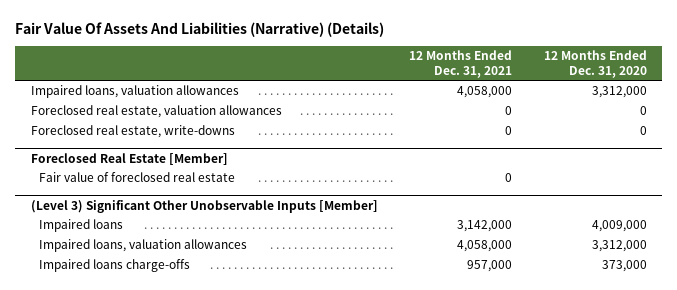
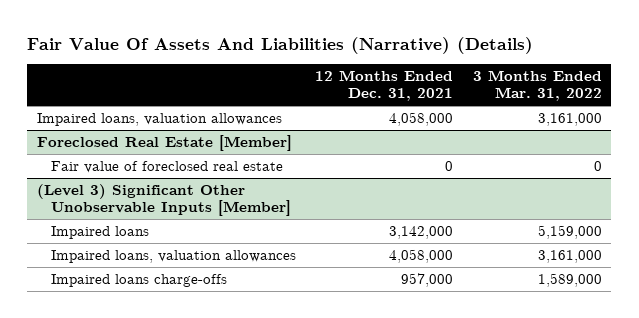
[543,50,647,78] 12 Months Ended Dec. 31, 2020 -> none
none -> [472,70,602,101] 3 Months Ended Mar. 31, 2022
[30,105,282,119] Foreclosed real estate, valuation allowances -> none
[30,125,235,139] Foreclosed real estate, write-downs -> none

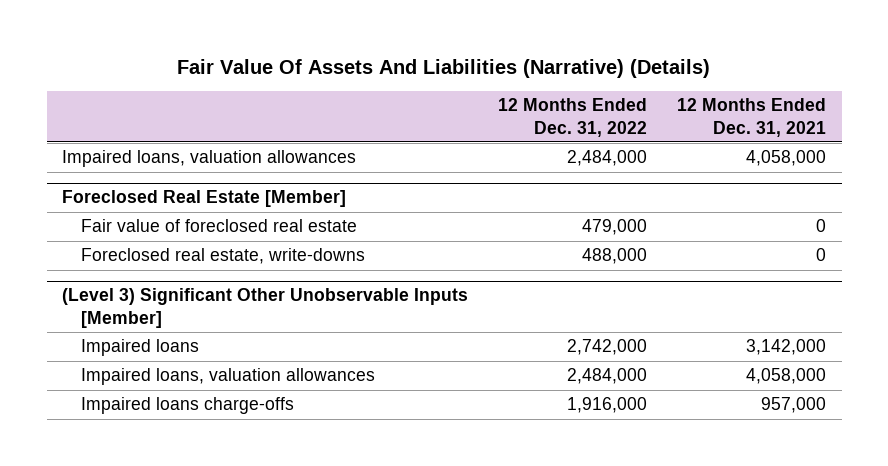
[472,70,602,101] 3 Months Ended Mar. 31, 2022 -> none
none -> [498,98,648,137] 12 Months Ended Dec. 31, 2022
none -> [80,248,365,265] Foreclosed real estate, write-downs

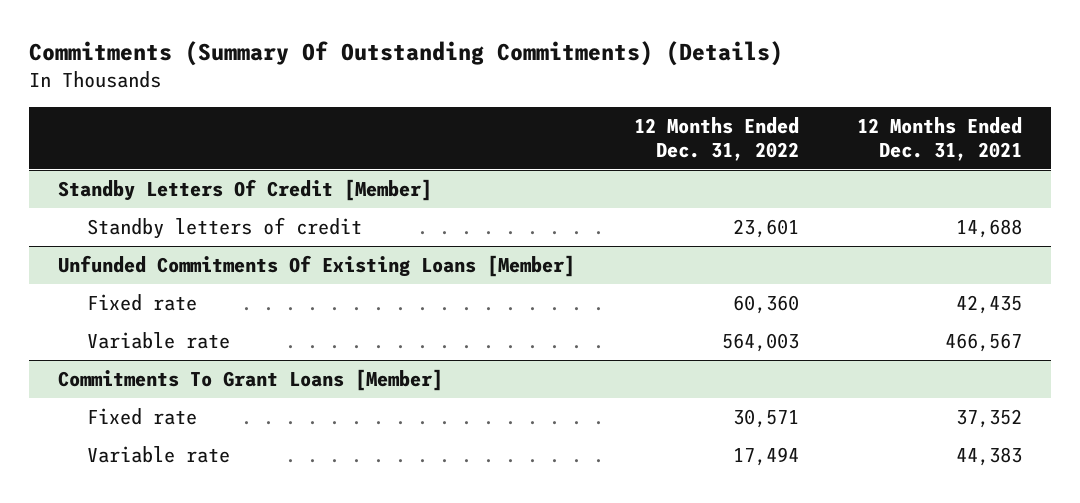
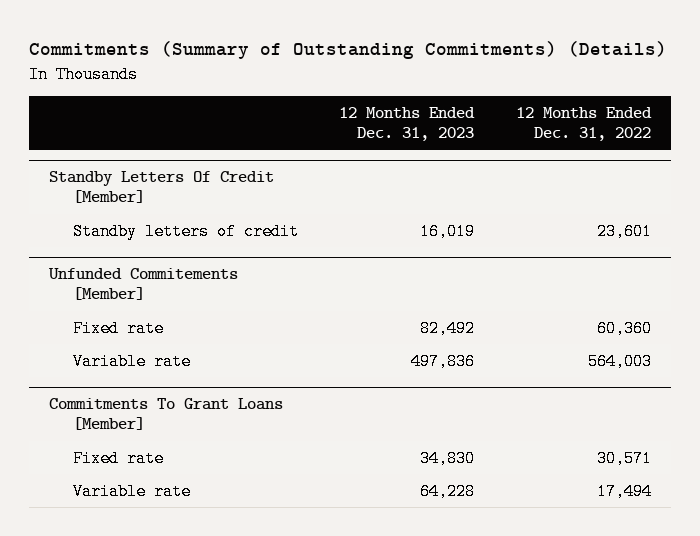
[28,40,783,66] Commitments (Summary Of Outstanding Commitments) (Details) -> [28,41,667,60] Commitments (Summary of Outstanding Commitments) (Details)
[857,116,1023,162] 12 Months Ended Dec. 31, 2021 -> none
none -> [339,106,476,142] 12 Months Ended Dec. 31, 2023
[58,254,576,277] Unfunded Commitments Of Existing Loans [Member] -> [48,267,239,301] Unfunded Commitements [Member]

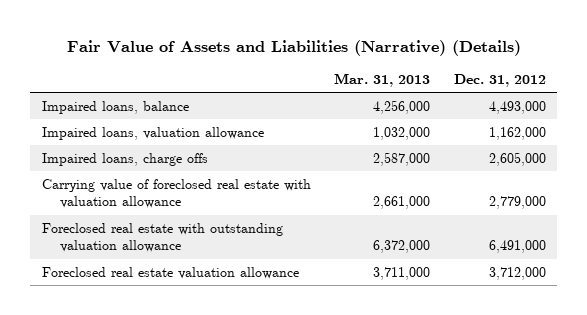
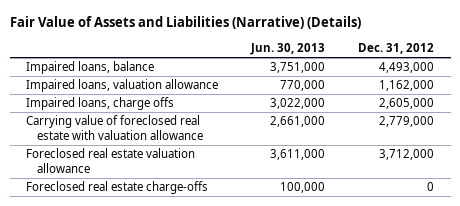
[334,73,431,88] Mar. 31, 2013 -> none
none -> [250,43,326,56] Jun. 30, 2013
[41,223,283,253] Foreclosed real estate with outstanding valuation allowance -> none
none -> [26,181,209,195] Foreclosed real estate charge-offs

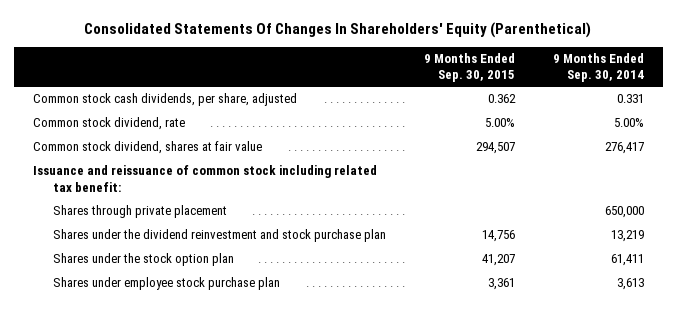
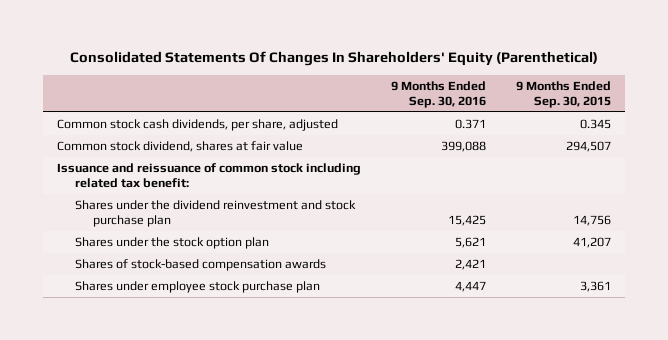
[552,53,644,83] 9 Months Ended Sep. 30, 2014 -> none
none -> [390,80,486,108] 9 Months Ended Sep. 30, 2016
[32,117,185,131] Common stock dividend, rate -> none
[487,94,516,104] 0.362 -> [579,119,611,130] 0.345
[52,205,227,219] Shares through private placement -> none
none -> [74,259,326,272] Shares of stock-based compensation awards

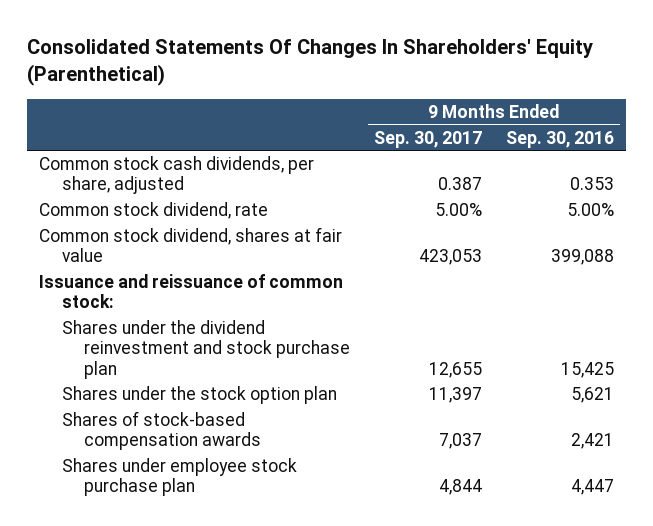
[515,80,611,108] 9 Months Ended Sep. 30, 2015 -> none
none -> [374,130,483,148] Sep. 30, 2017
[454,119,486,130] 0.371 -> [569,177,614,191] 0.353
none -> [38,202,268,220] Common stock dividend, rate
[57,163,362,189] Issuance and reissuance of common stock including related tax benefit: -> [38,274,343,309] Issuance and reissuance of common stock:

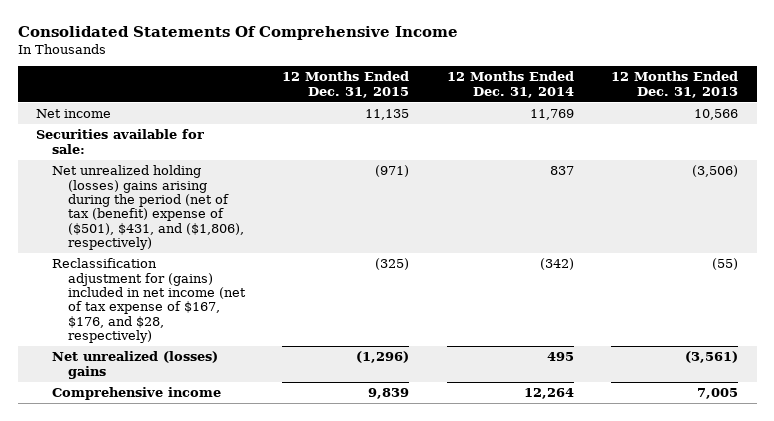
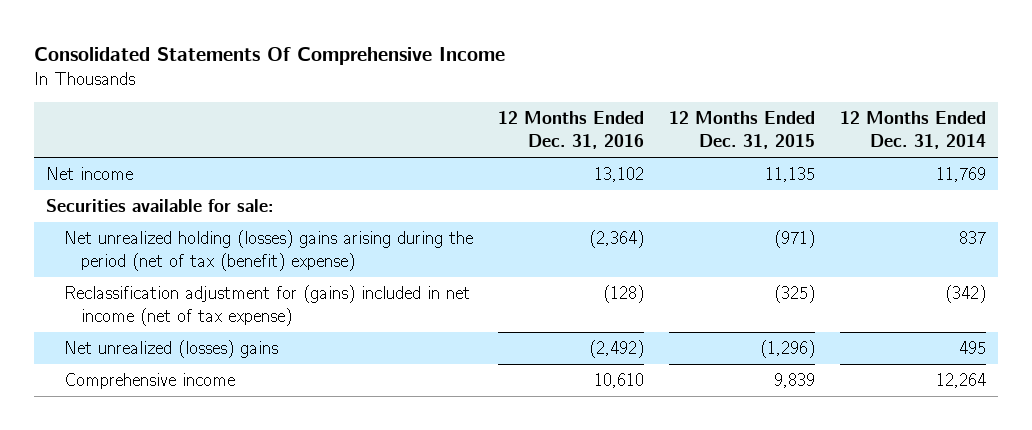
[611,71,739,98] 12 Months Ended Dec. 31, 2013 -> none
none -> [497,111,644,150] 12 Months Ended Dec. 31, 2016
[52,165,245,251] Net unrealized holding (losses) gains arising during the period (net of tax (benefit) expense of ($501), $431, and ($1,806), respectively) -> [63,230,473,271] Net unrealized holding (losses) gains arising during the period (net of tax (benefit) expense)
[52,258,247,344] Reclassification adjustment for (gains) included in net income (net of tax expense of $167, $176, and $28, respectively) -> [63,285,470,326] Reclassification adjustment for (gains) included in net income (net of tax expense)

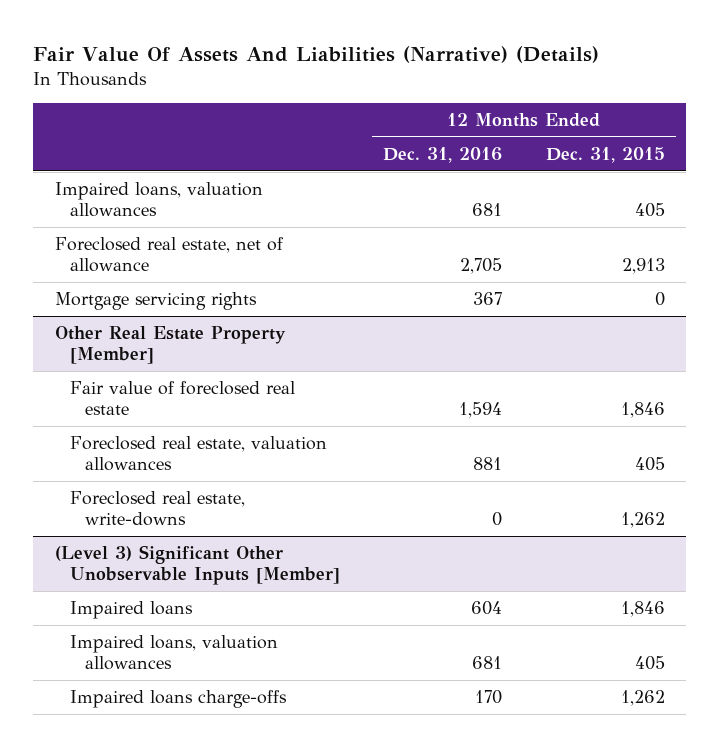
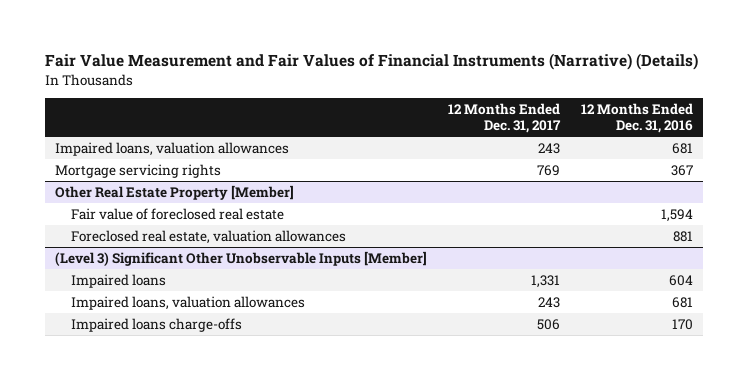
[33,45,600,63] Fair Value Of Assets And Liabilities (Narrative) (Details) -> [45,53,699,71] Fair Value Measurement and Fair Values of Financial Instruments (Narrative) (Details)
[545,146,665,163] Dec. 31, 2015 -> none
none -> [448,103,562,134] 12 Months Ended Dec. 31, 2017
[54,237,284,272] Foreclosed real estate, net of allowance -> none
[69,491,245,526] Foreclosed real estate, write-downs -> none

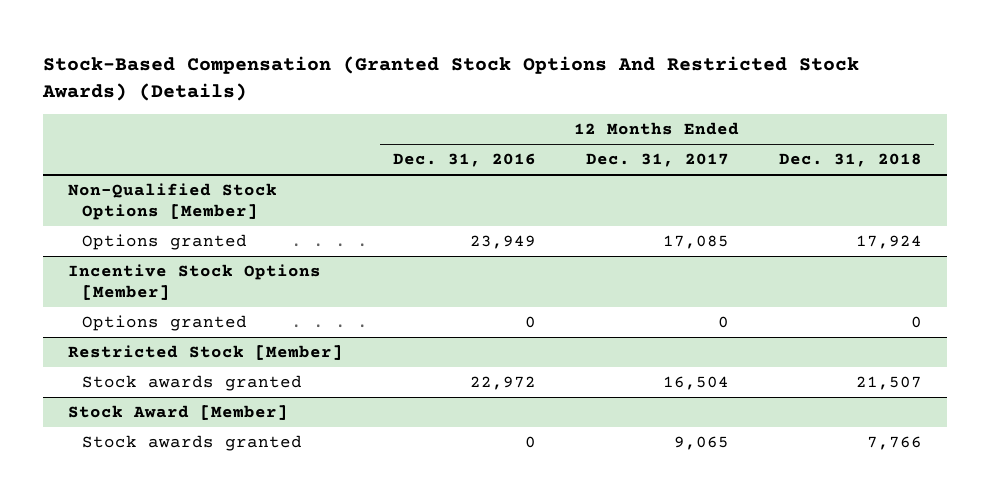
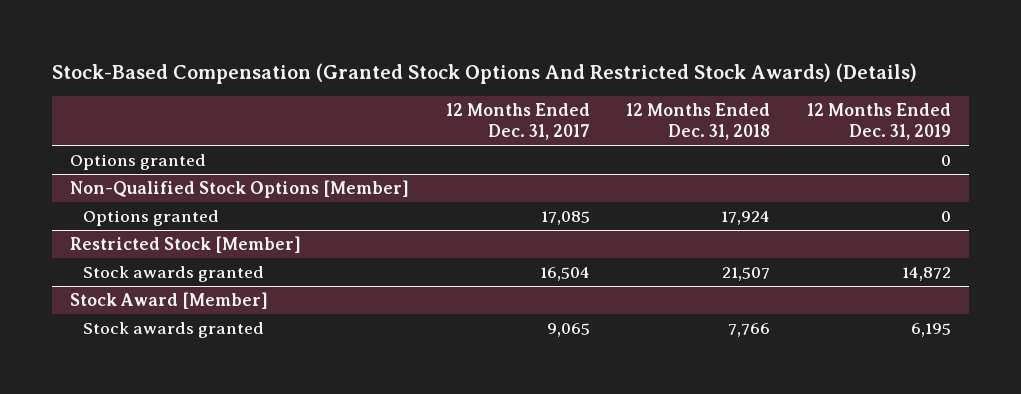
[392,153,536,168] Dec. 31, 2016 -> none
none -> [806,103,951,141] 12 Months Ended Dec. 31, 2019
none -> [69,154,206,171] Options granted
[67,264,321,301] Incentive Stock Options [Member] -> none
[82,315,248,332] Options granted -> none

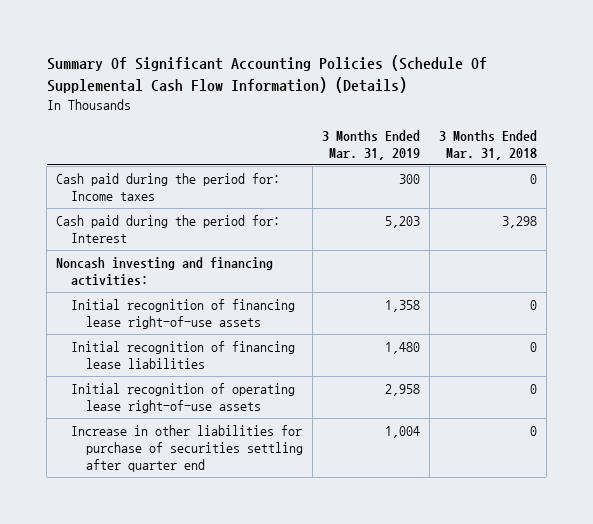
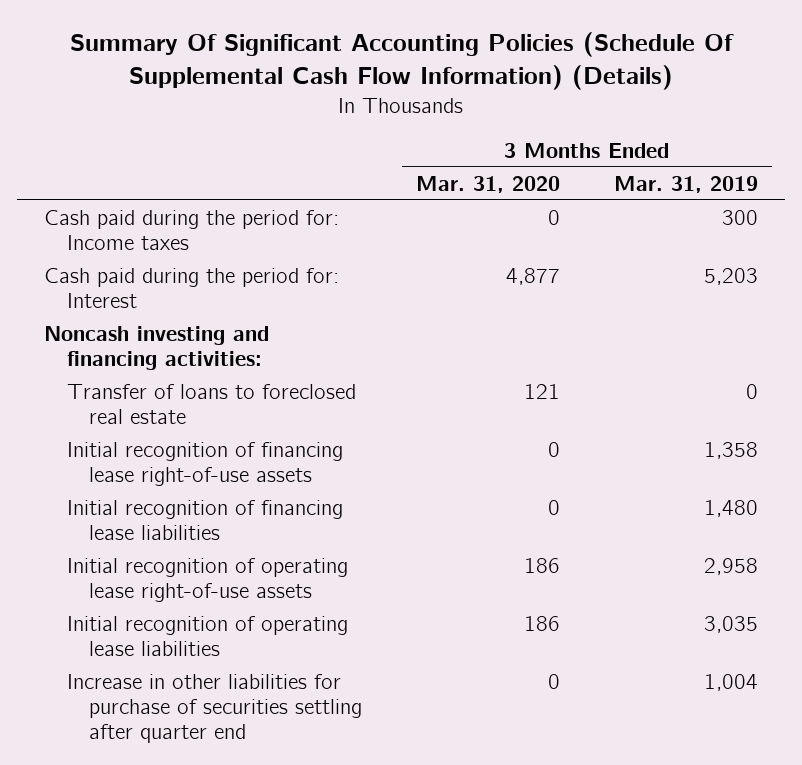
[438,129,537,160] 3 Months Ended Mar. 31, 2018 -> none
none -> [415,175,560,193] Mar. 31, 2020
none -> [66,383,356,425] Transfer of loans to foreclosed real estate
none -> [66,615,348,657] Initial recognition of operating lease liabilities

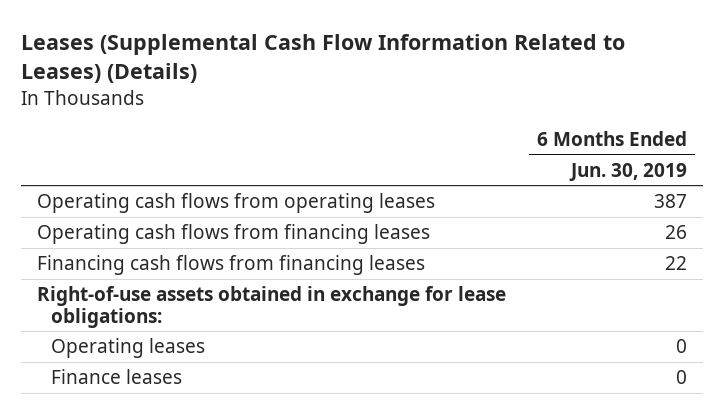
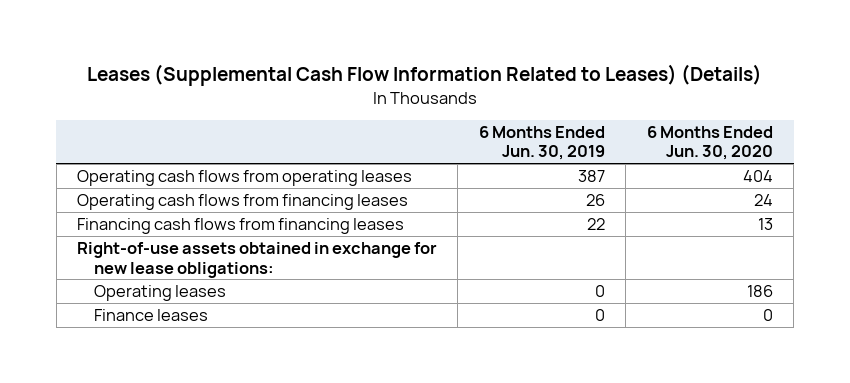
none -> [646,125,773,161] 6 Months Ended Jun. 30, 2020
[36,286,506,328] Right-of-use assets obtained in exchange for lease obligations: -> [77,241,438,278] Right-of-use assets obtained in exchange for new lease obligations:

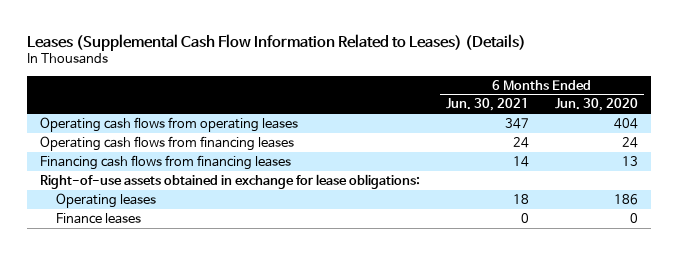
[478,125,605,161] 6 Months Ended Jun. 30, 2019 -> none
none -> [446,98,530,112] Jun. 30, 2021
[77,241,438,278] Right-of-use assets obtained in exchange for new lease obligations: -> [40,173,421,189] Right-of-use assets obtained in exchange for lease obligations:

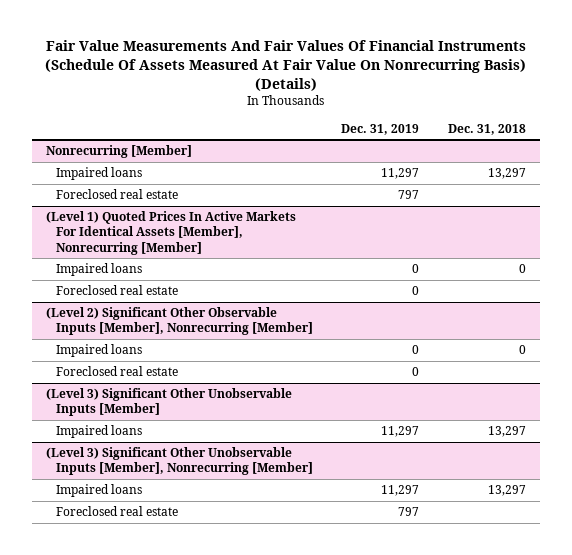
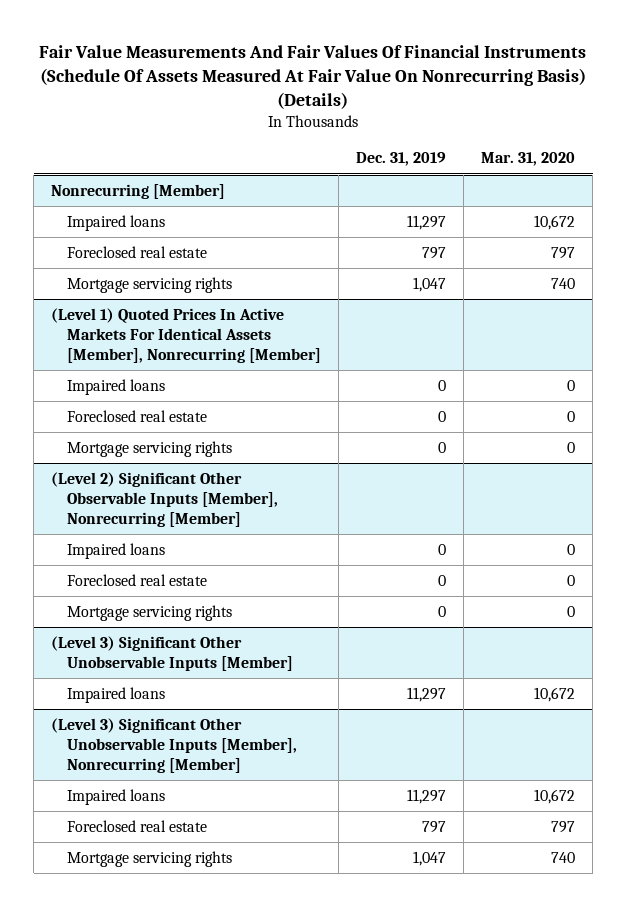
[447,123,526,135] Dec. 31, 2018 -> none
none -> [481,152,576,167] Mar. 31, 2020
none -> [67,276,233,293] Mortgage servicing rights
none -> [67,440,233,457] Mortgage servicing rights
none -> [67,604,233,621] Mortgage servicing rights
none -> [67,850,233,867] Mortgage servicing rights

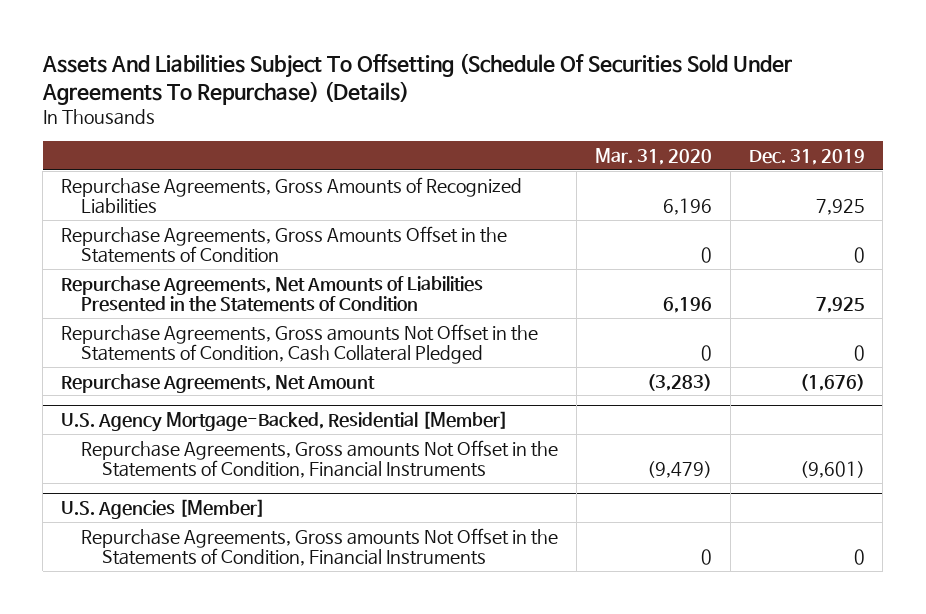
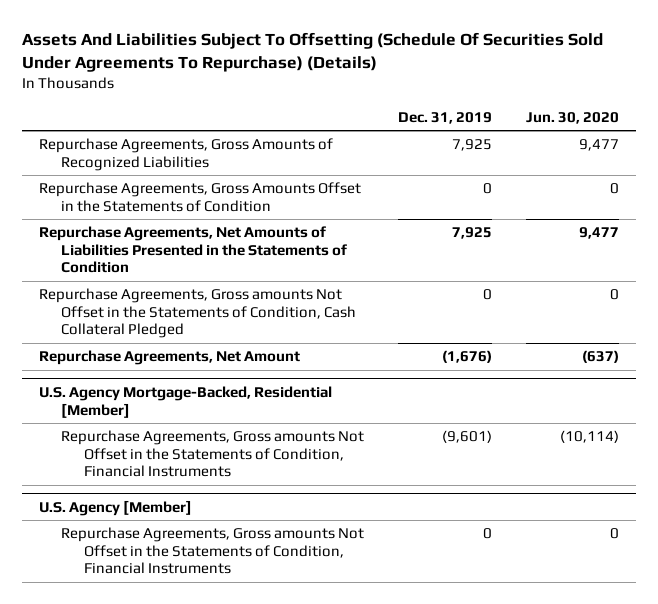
[595,147,713,165] Mar. 31, 2020 -> none
none -> [525,111,619,124] Jun. 30, 2020
[61,499,266,520] U.S. Agencies [Member] -> [38,499,192,516] U.S. Agency [Member]

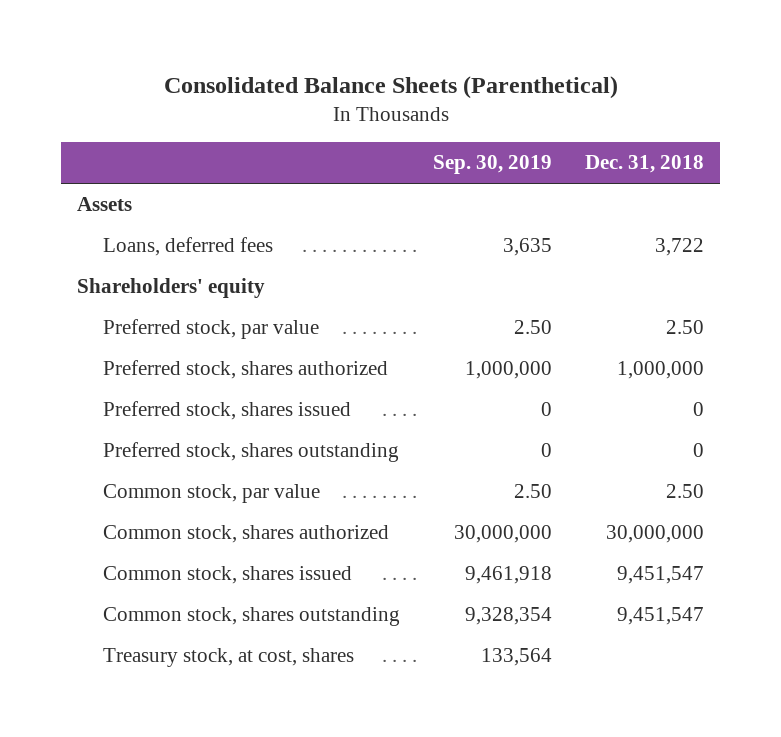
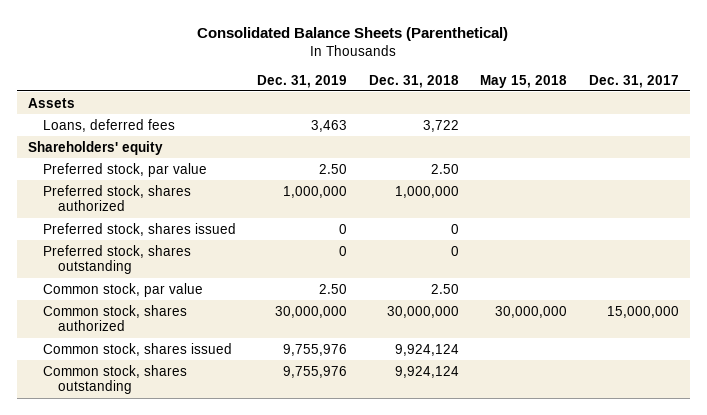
[433,155,553,175] Sep. 30, 2019 -> none
none -> [257,74,348,88] Dec. 31, 2019
none -> [480,74,568,88] May 15, 2018
none -> [588,74,679,88] Dec. 31, 2017
[103,648,355,668] Treasury stock, at cost, shares -> none
[616,566,704,585] 9,451,547 -> [394,343,459,356] 9,924,124
[616,607,704,626] 9,451,547 -> [394,365,459,378] 9,924,124

